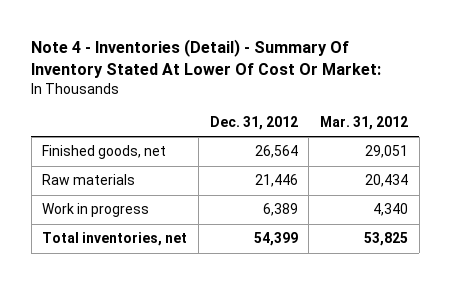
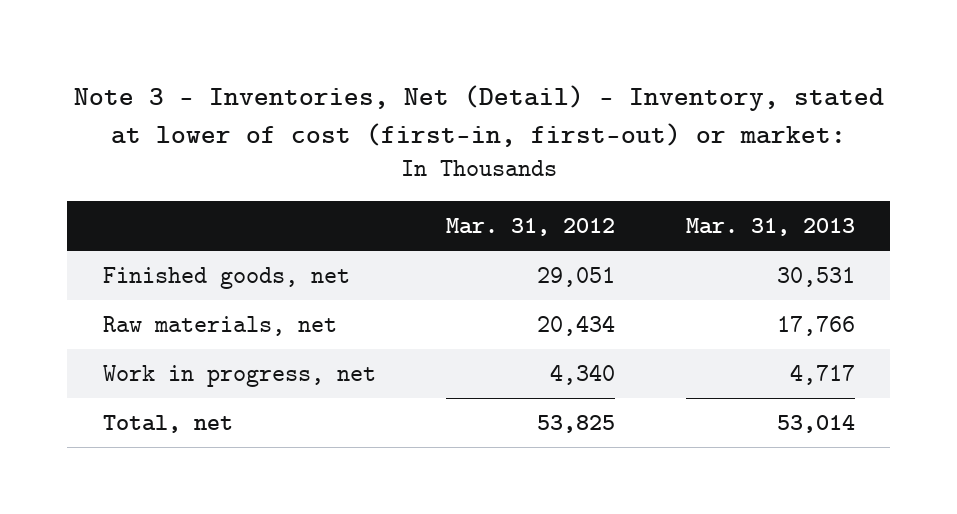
[31,38,382,78] Note 4 - Inventories (Detail) - Summary Of Inventory Stated At Lower Of Cost Or Market: -> [73,85,884,148] Note 3 - Inventories, Net (Detail) - Inventory, stated at lower of cost (first-in, first-out) or market:
[209,116,298,131] Dec. 31, 2012 -> none
none -> [685,217,855,236] Mar. 31, 2013
[42,174,136,186] Raw materials -> [102,316,337,337] Raw materials, net
[42,203,150,218] Work in progress -> [102,365,376,388] Work in progress, net
[42,232,188,247] Total inventories, net -> [102,415,233,434] Total, net

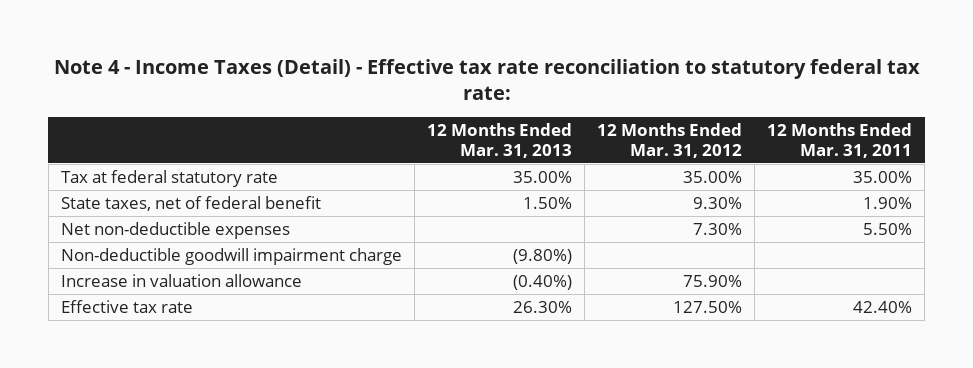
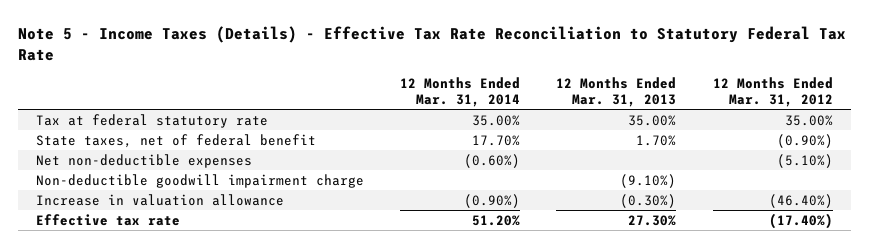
[53,59,920,101] Note 4 - Income Taxes (Detail) - Effective tax rate reconciliation to statutory federal tax rate: -> [17,25,846,61] Note 5 - Income Taxes (Details) - Effective Tax Rate Reconciliation to Statutory Federal Tax Rate
[767,123,913,158] 12 Months Ended Mar. 31, 2011 -> none
none -> [400,76,521,107] 12 Months Ended Mar. 31, 2014
[522,197,572,210] 1.50% -> [636,134,677,146] 1.70%
[693,197,743,210] 9.30% -> [776,133,833,148] (0.90%)
[693,223,743,236] 7.30% -> [776,153,833,168] (5.10%)
[512,249,572,265] (9.80%) -> [620,173,677,188] (9.10%)
[512,275,572,291] (0.40%) -> [620,193,677,208] (0.30%)
[683,275,743,288] 75.90% -> [768,193,833,208] (46.40%)
[512,301,572,314] 26.30% -> [628,214,677,226] 27.30%
[673,301,743,314] 127.50% -> [768,212,833,229] (17.40%)

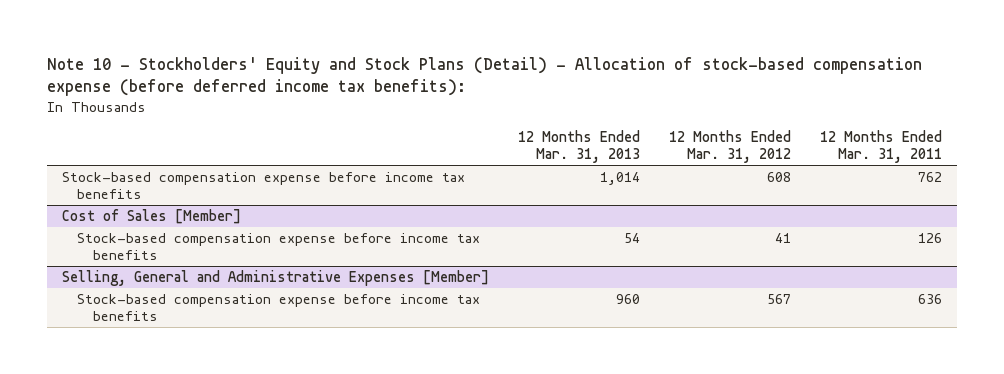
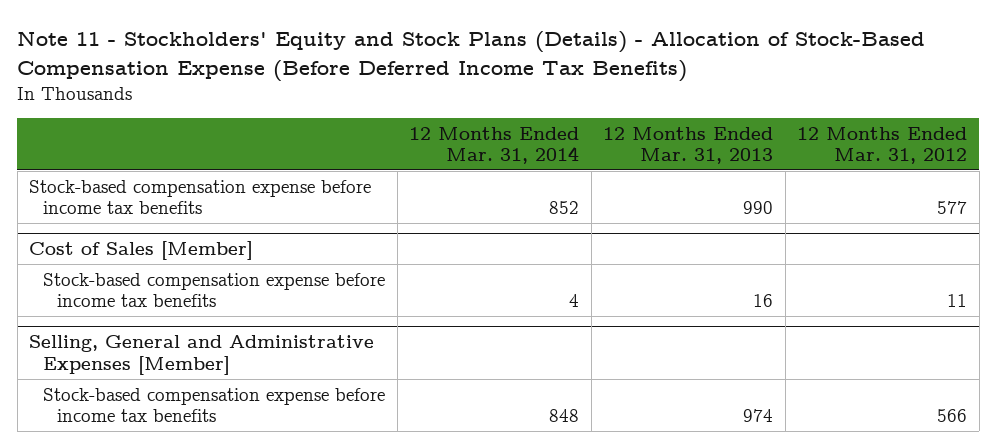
[47,56,923,97] Note 10 - Stockholders' Equity and Stock Plans (Detail) - Allocation of stock-based compensation expense (before deferred income tax benefits): -> [17,30,926,82] Note 11 - Stockholders' Equity and Stock Plans (Details) - Allocation of Stock-Based Compensation Expense (Before Deferred Income Tax Benefits)
[819,130,942,164] 12 Months Ended Mar. 31, 2011 -> none
none -> [409,126,580,165] 12 Months Ended Mar. 31, 2014
[599,172,640,186] 1,014 -> [743,201,774,215] 990
[766,172,791,183] 608 -> [937,201,968,215] 577
[623,233,640,244] 54 -> [753,294,774,308] 16
[774,233,791,244] 41 -> [947,294,968,308] 11
[615,294,640,305] 960 -> [743,409,774,423] 974
[766,294,791,305] 567 -> [937,409,968,423] 566

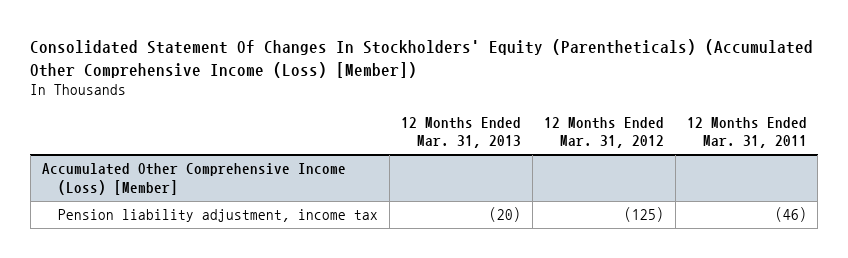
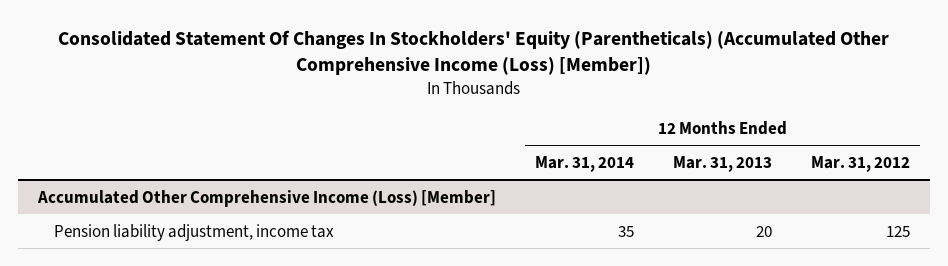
[686,116,807,149] 12 Months Ended Mar. 31, 2011 -> none
none -> [534,155,634,172] Mar. 31, 2014
[488,207,521,223] (20) -> [756,225,773,237] 20
[623,207,664,223] (125) -> [886,225,911,237] 125

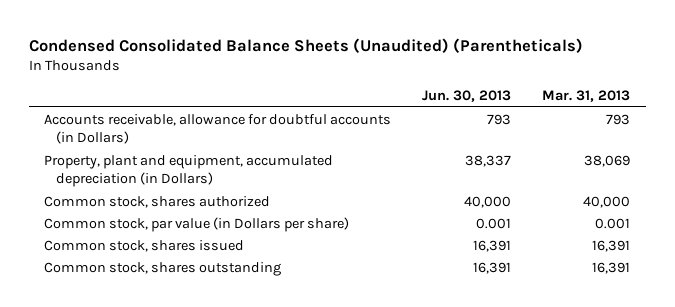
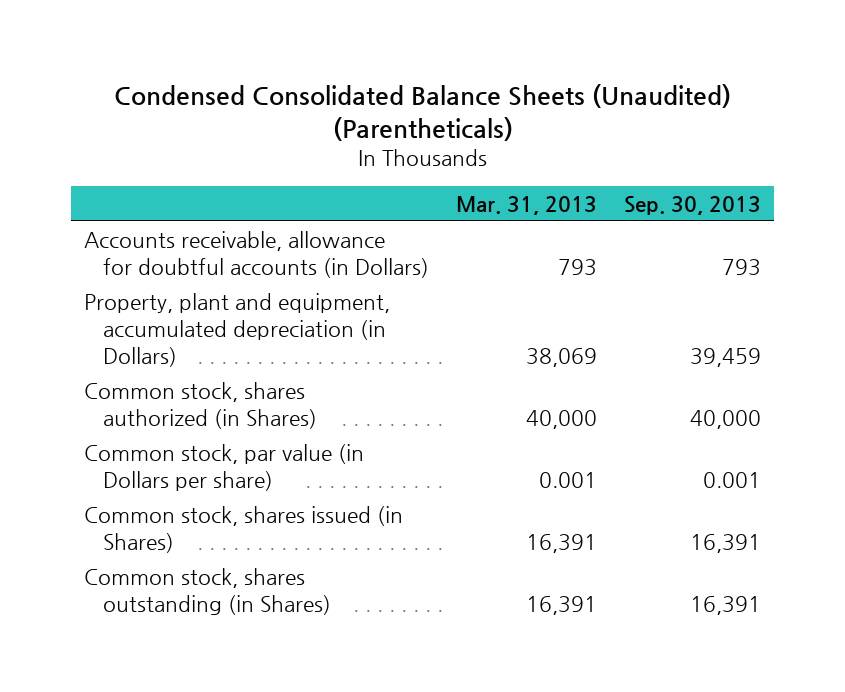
[422,90,512,103] Jun. 30, 2013 -> none
none -> [623,195,761,215] Sep. 30, 2013
[44,195,271,208] Common stock, shares authorized -> [84,381,318,429] Common stock, shares authorized (in Shares)
[44,239,245,252] Common stock, shares issued -> [84,505,404,553] Common stock, shares issued (in Shares)
[44,261,282,276] Common stock, shares outstanding -> [84,567,332,615] Common stock, shares outstanding (in Shares)

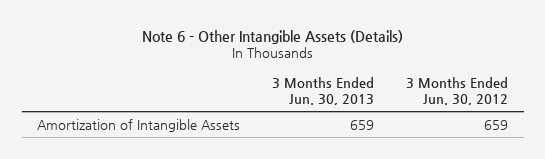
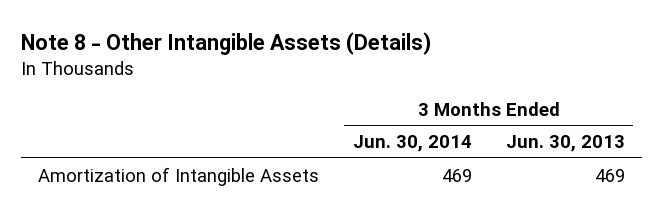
[141,29,403,44] Note 6 - Other Intangible Assets (Details) -> [20,31,431,55] Note 8 - Other Intangible Assets (Details)
[405,76,508,105] 3 Months Ended Jun. 30, 2012 -> none
none -> [352,135,472,153] Jun. 30, 2014
[350,119,375,130] 659 -> [594,168,625,182] 469

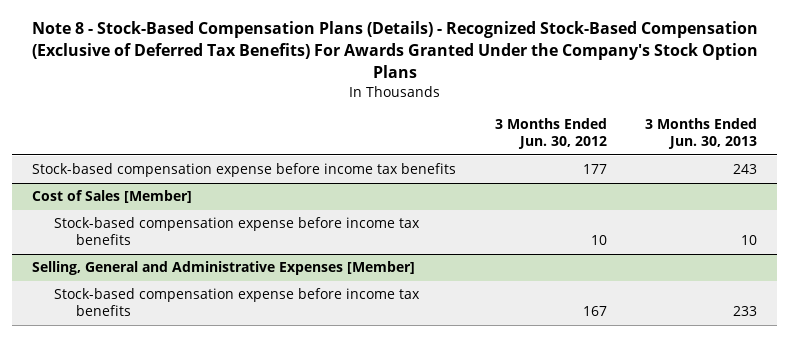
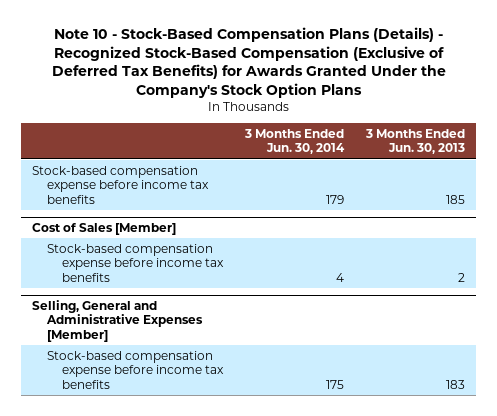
[31,21,758,78] Note 8 - Stock-Based Compensation Plans (Details) - Recognized Stock-Based Compensation (Exclusive of Deferred Tax Benefits) For Awards Granted Under the Company's Stock Option Plans -> [51,27,446,99] Note 10 - Stock-Based Compensation Plans (Details) - Recognized Stock-Based Compensation (Exclusive of Deferred Tax Benefits) for Awards Granted Under the Company's Stock Option Plans
[494,118,607,150] 3 Months Ended Jun. 30, 2012 -> none
none -> [243,128,345,155] 3 Months Ended Jun. 30, 2014
[733,164,758,175] 243 -> [446,194,466,204] 185
[741,235,758,246] 10 -> [458,272,466,282] 2
[733,306,758,317] 233 -> [446,379,466,389] 183

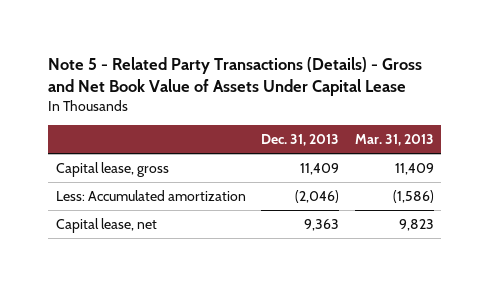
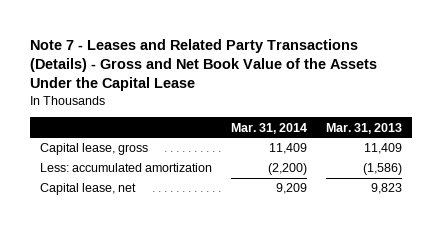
[48,56,423,96] Note 5 - Related Party Transactions (Details) - Gross and Net Book Value of Assets Under Capital Lease -> [30,38,378,92] Note 7 - Leases and Related Party Transactions (Details) - Gross and Net Book Value of the Assets Under the Capital Lease
[261,134,340,147] Dec. 31, 2013 -> none
none -> [231,122,308,134] Mar. 31, 2014
[55,190,246,202] Less: Accumulated amortization -> [39,163,212,173] Less: accumulated amortization

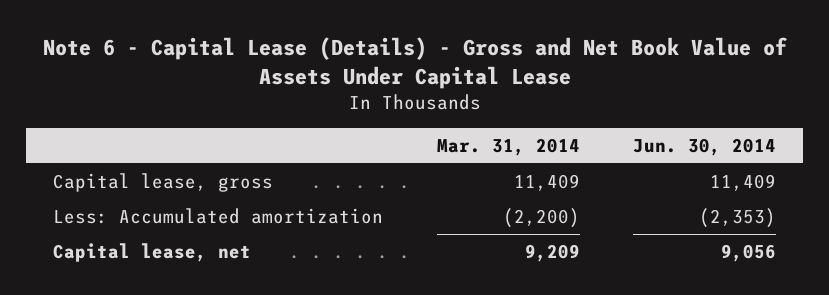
[30,38,378,92] Note 7 - Leases and Related Party Transactions (Details) - Gross and Net Book Value of the Assets Under the Capital Lease -> [42,37,787,90] Note 6 - Capital Lease (Details) - Gross and Net Book Value of Assets Under Capital Lease
[326,122,403,134] Mar. 31, 2013 -> none
none -> [633,137,777,156] Jun. 30, 2014
[39,163,212,173] Less: accumulated amortization -> [53,207,384,224] Less: Accumulated amortization

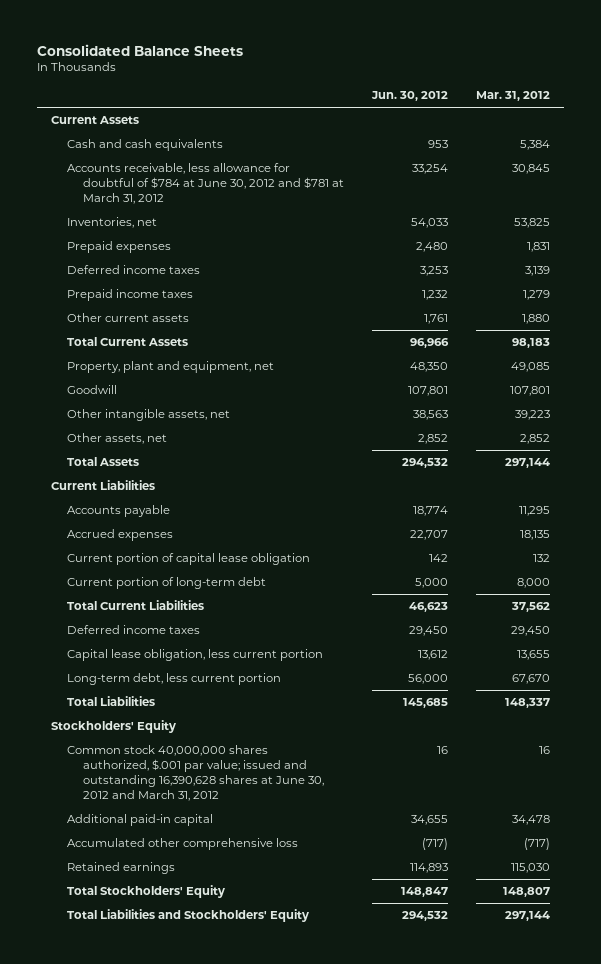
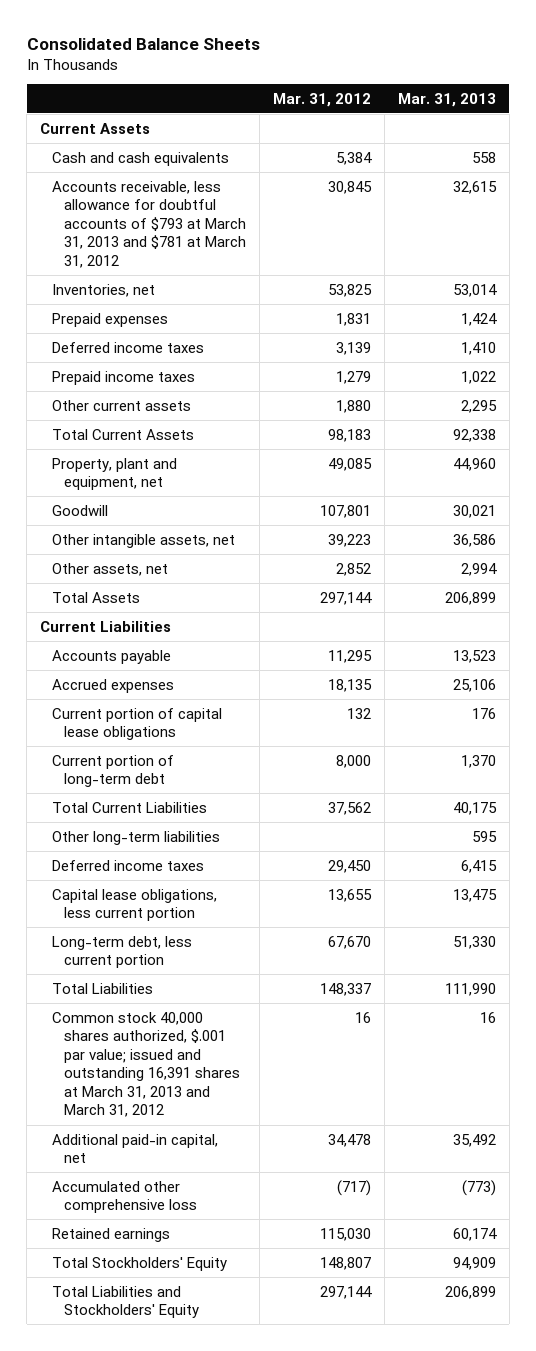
[370,91,448,102] Jun. 30, 2012 -> none
none -> [397,92,496,107] Mar. 31, 2013
[67,163,344,204] Accounts receivable, less allowance for doubtful of $784 at June 30, 2012 and $781 at March 31, 2012 -> [51,180,246,268] Accounts receivable, less allowance for doubtful accounts of $793 at March 31, 2013 and $781 at March 31, 2012
[67,553,311,566] Current portion of capital lease obligation -> [51,707,222,741] Current portion of capital lease obligations
none -> [51,830,220,845] Other long-term liabilities
[67,649,324,662] Capital lease obligation, less current portion -> [51,888,217,922] Capital lease obligations, less current portion
[51,720,177,734] Stockholders' Equity -> none
[67,745,324,801] Common stock 40,000,000 shares authorized, $.001 par value; issued and outstanding 16,390,628 shares at June 30, 2012 and March 31, 2012 -> [51,1011,240,1118] Common stock 40,000 shares authorized, $.001 par value; issued and outstanding 16,391 shares at March 31, 2013 and March 31, 2012
[67,814,214,827] Additional paid-in capital -> [51,1133,218,1164] Additional paid-in capital, net

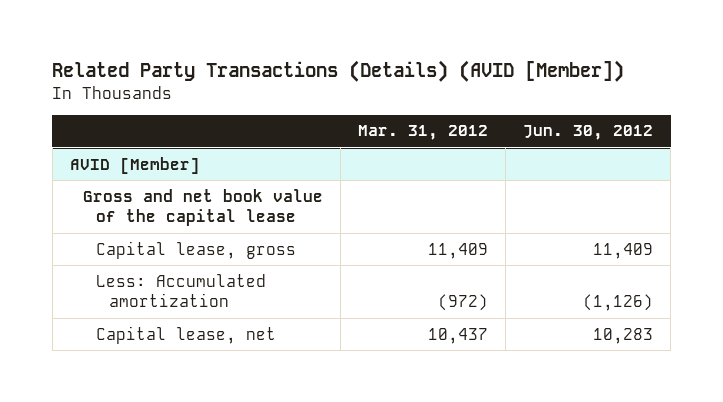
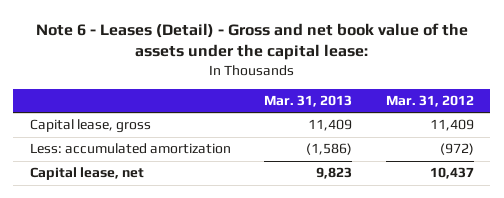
[52,60,625,83] Related Party Transactions (Details) (AVID [Member]) -> [35,22,468,61] Note 6 - Leases (Detail) - Gross and net book value of the assets under the capital lease:
[523,125,654,141] Jun. 30, 2012 -> none
none -> [264,95,353,108] Mar. 31, 2013
[69,156,200,174] AVID [Member] -> none
[82,188,323,227] Gross and net book value of the capital lease -> none
[95,273,266,308] Less: Accumulated amortization -> [30,143,232,155] Less: accumulated amortization

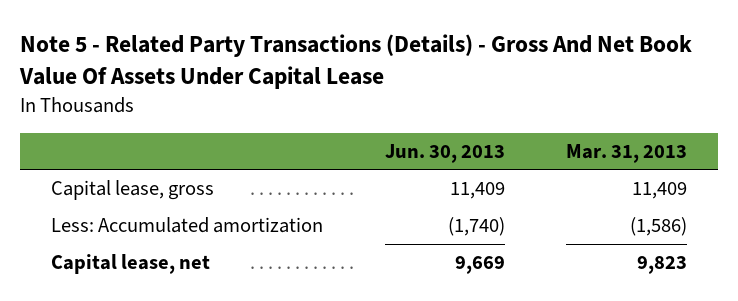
[35,22,468,61] Note 6 - Leases (Detail) - Gross and net book value of the assets under the capital lease: -> [19,34,693,90] Note 5 - Related Party Transactions (Details) - Gross And Net Book Value Of Assets Under Capital Lease
[385,95,474,108] Mar. 31, 2012 -> none
none -> [384,143,505,163] Jun. 30, 2013
[30,143,232,155] Less: accumulated amortization -> [51,217,324,234] Less: Accumulated amortization

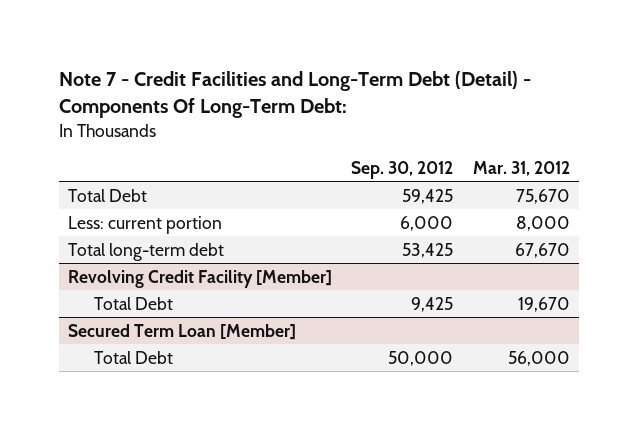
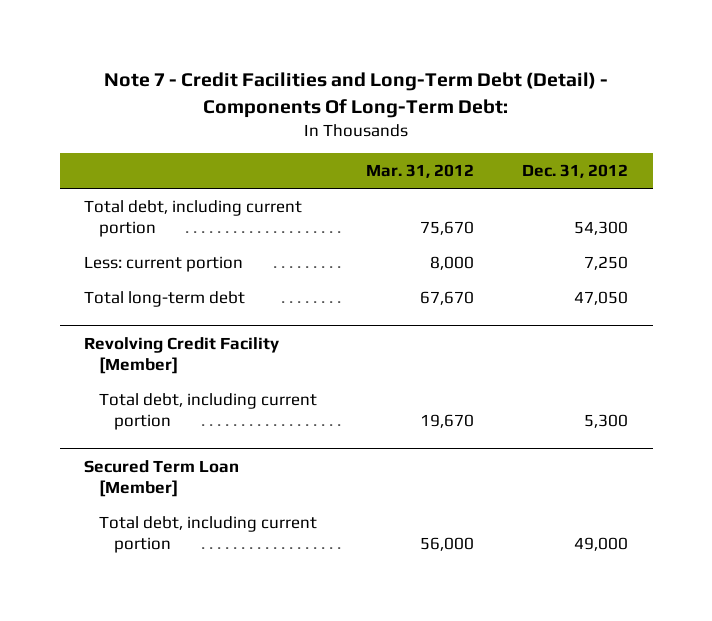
[351,160,454,179] Sep. 30, 2012 -> none
none -> [522,164,629,179] Dec. 31, 2012
[68,188,148,202] Total Debt -> [83,200,302,238] Total debt, including current portion
[94,296,174,310] Total Debt -> [98,393,317,431] Total debt, including current portion
[94,350,174,364] Total Debt -> [98,516,317,554] Total debt, including current portion

